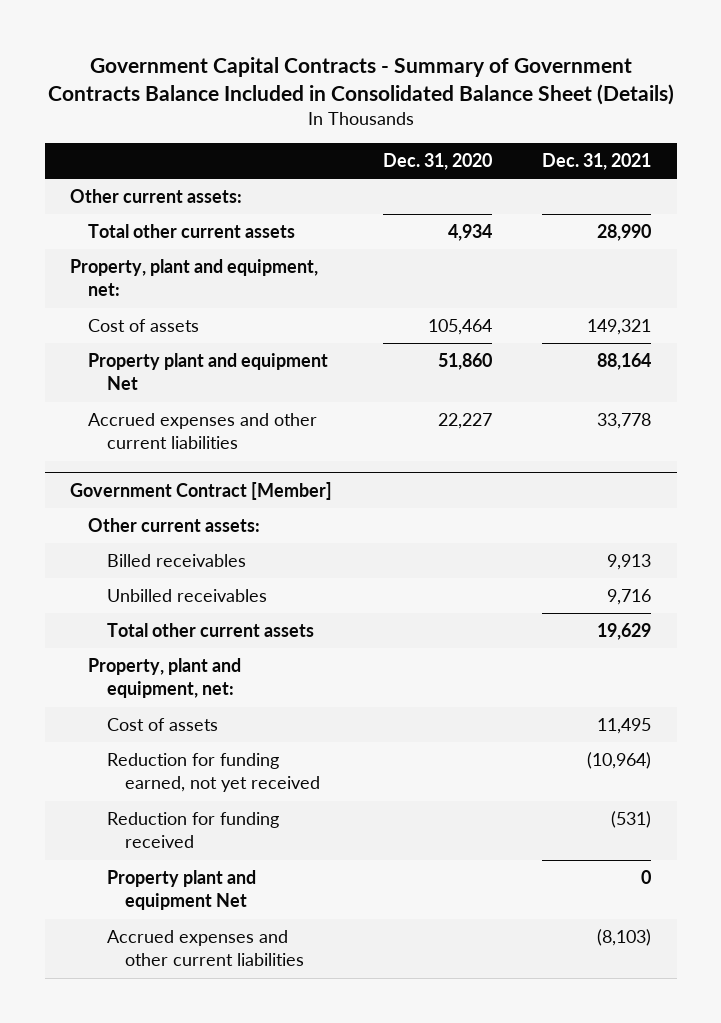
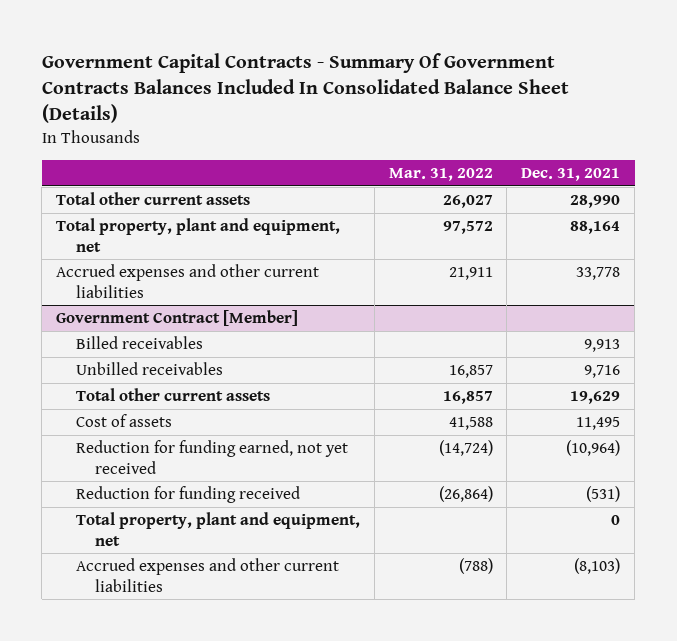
[47,56,674,105] Government Capital Contracts - Summary of Government Contracts Balance Included in Consolidated Balance Sheet (Details) -> [41,52,569,124] Government Capital Contracts - Summary Of Government Contracts Balances Included In Consolidated Balance Sheet (Details)
[382,153,492,171] Dec. 31, 2020 -> none
none -> [388,168,493,182] Mar. 31, 2022
[70,189,243,204] Other current assets: -> none
[70,259,319,297] Property, plant and equipment, net: -> none
[88,319,200,333] Cost of assets -> none
[88,353,329,391] Property plant and equipment Net -> [56,218,341,252] Total property, plant and equipment, net
[88,518,261,533] Other current assets: -> none
[88,658,242,699] Property, plant and equipment, net: -> none
[106,870,256,911] Property plant and equipment Net -> [75,512,360,546] Total property, plant and equipment, net

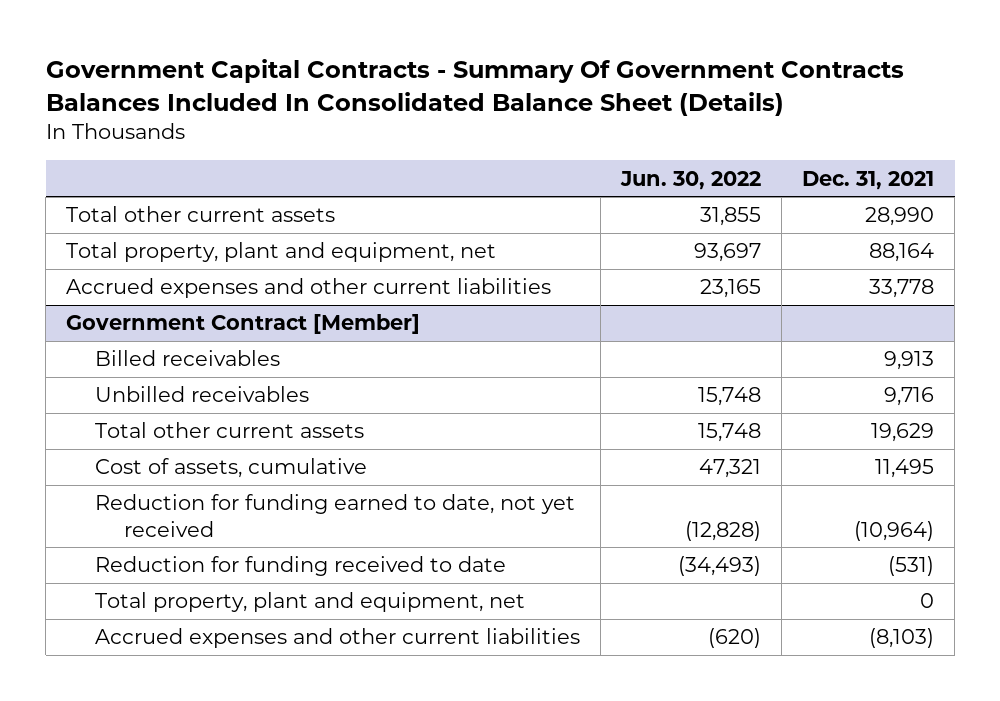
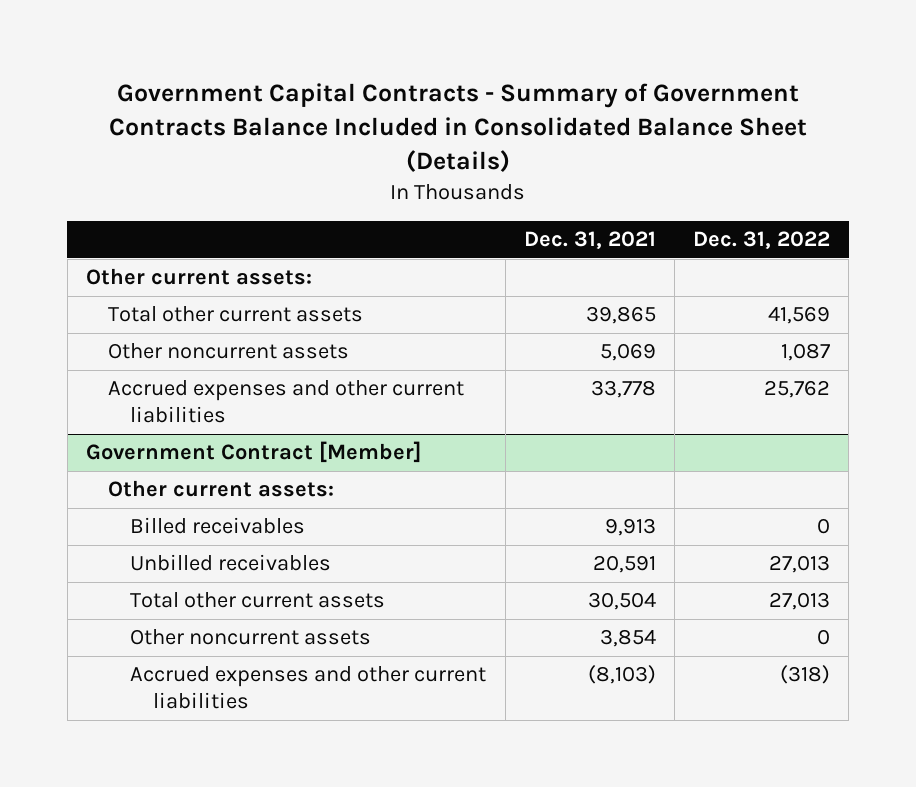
[45,59,904,116] Government Capital Contracts - Summary Of Government Contracts Balances Included In Consolidated Balance Sheet (Details) -> [108,83,807,173] Government Capital Contracts - Summary of Government Contracts Balance Included in Consolidated Balance Sheet (Details)
[619,170,761,190] Jun. 30, 2022 -> none
none -> [693,230,831,249] Dec. 31, 2022
[66,242,497,263] Total property, plant and equipment, net -> none
none -> [85,268,312,286] Other current assets:
[865,207,935,227] 28,990 -> [585,306,656,325] 39,865
none -> [108,343,350,360] Other noncurrent assets
none -> [108,480,335,498] Other current assets:
[94,458,367,479] Cost of assets, cumulative -> none
[94,494,575,537] Reduction for funding earned to date, not yet received -> none
[94,556,506,577] Reduction for funding received to date -> none
[94,592,525,613] Total property, plant and equipment, net -> none
[884,387,935,407] 9,716 -> [592,555,656,574] 20,591
[871,423,935,443] 19,629 -> [587,592,656,611] 30,504
none -> [130,629,372,646] Other noncurrent assets

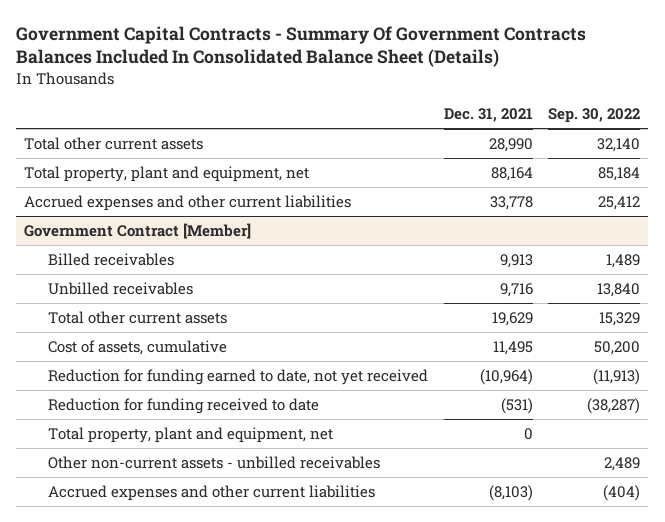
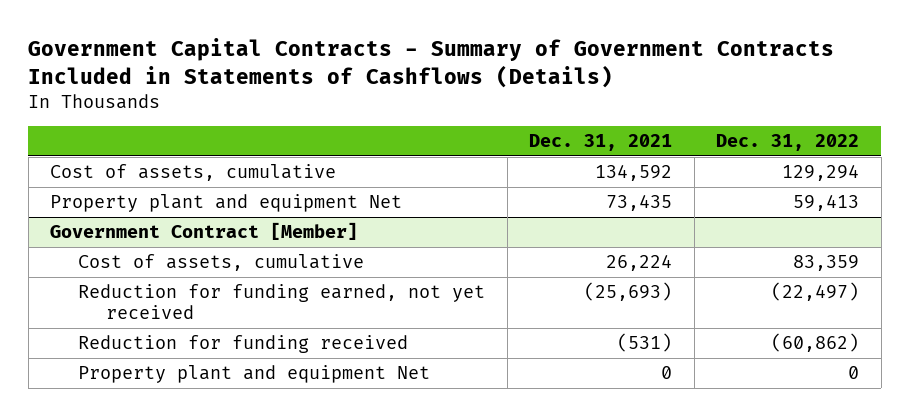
[16,25,587,68] Government Capital Contracts - Summary Of Government Contracts Balances Included In Consolidated Balance Sheet (Details) -> [28,38,835,88] Government Capital Contracts - Summary of Government Contracts Included in Statements of Cashflows (Details)
[548,107,641,123] Sep. 30, 2022 -> none
none -> [716,134,860,152] Dec. 31, 2022
[24,137,204,151] Total other current assets -> none
[24,195,352,212] Accrued expenses and other current liabilities -> none
none -> [50,164,337,182] Cost of assets, cumulative
[24,166,310,183] Total property, plant and equipment, net -> [50,194,403,213] Property plant and equipment Net
[490,167,533,182] 88,164 -> [606,195,673,212] 73,435
[47,253,174,267] Billed receivables -> none
[47,282,193,296] Unbilled receivables -> none
[47,311,227,325] Total other current assets -> none
[47,456,380,470] Other non-current assets - unbilled receivables -> none
[47,485,375,502] Accrued expenses and other current liabilities -> none
[492,341,533,356] 11,495 -> [606,255,673,272] 26,224
[47,369,428,386] Reduction for funding earned to date, not yet received -> [78,284,486,320] Reduction for funding earned, not yet received
[479,369,533,386] (10,964) -> [584,282,673,302] (25,693)
[47,398,319,415] Reduction for funding received to date -> [78,335,409,354] Reduction for funding received
[47,427,333,444] Total property, plant and equipment, net -> [78,365,431,384] Property plant and equipment Net

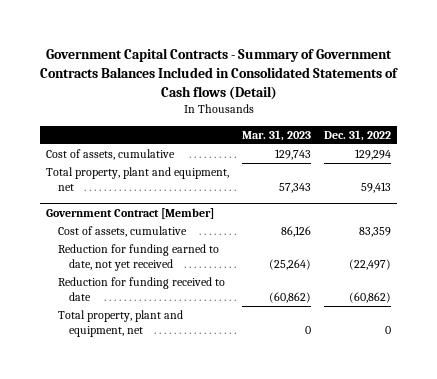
[28,38,835,88] Government Capital Contracts - Summary of Government Contracts Included in Statements of Cashflows (Details) -> [39,47,398,100] Government Capital Contracts - Summary of Government Contracts Balances Included in Consolidated Statements of Cash flows (Detail)
[529,134,673,152] Dec. 31, 2021 -> none
none -> [242,129,312,141] Mar. 31, 2023
[50,194,403,213] Property plant and equipment Net -> [46,167,230,191] Total property, plant and equipment, net
[78,284,486,320] Reduction for funding earned, not yet received -> [57,244,219,271] Reduction for funding earned to date, not yet received
[78,335,409,354] Reduction for funding received -> [57,277,225,301] Reduction for funding received to date
[78,365,431,384] Property plant and equipment Net -> [57,310,183,337] Total property, plant and equipment, net

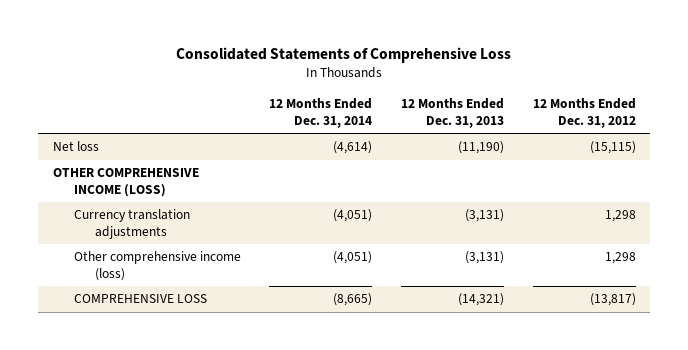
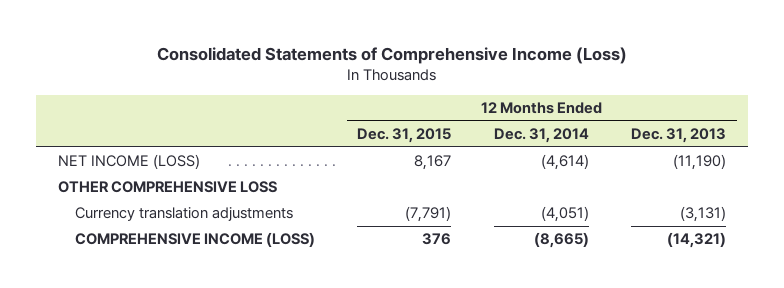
[176,47,512,64] Consolidated Statements of Comprehensive Loss -> [156,46,627,64] Consolidated Statements of Comprehensive Income (Loss)
[532,98,636,128] 12 Months Ended Dec. 31, 2012 -> none
none -> [357,128,452,144] Dec. 31, 2015
[52,141,99,152] Net loss -> [57,154,200,170] NET INCOME (LOSS)
[52,168,199,198] OTHER COMPREHENSIVE INCOME (LOSS) -> [57,181,277,194] OTHER COMPREHENSIVE LOSS
[73,251,241,282] Other comprehensive income (loss) -> none
[73,294,207,304] COMPREHENSIVE LOSS -> [74,232,315,248] COMPREHENSIVE INCOME (LOSS)

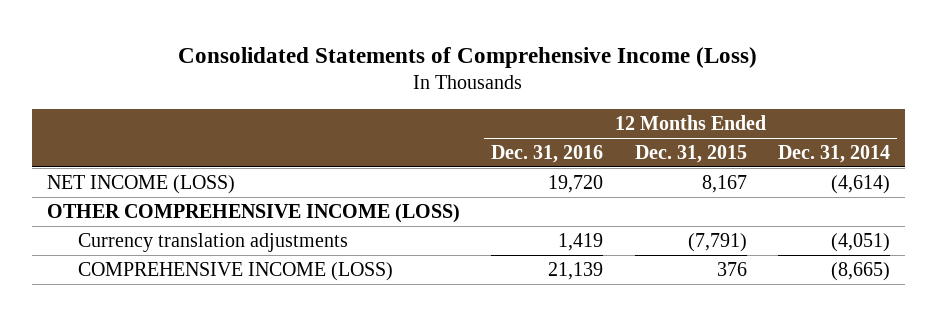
[631,128,727,144] Dec. 31, 2013 -> none
none -> [491,145,604,164] Dec. 31, 2016
[57,181,277,194] OTHER COMPREHENSIVE LOSS -> [47,203,461,223] OTHER COMPREHENSIVE INCOME (LOSS)

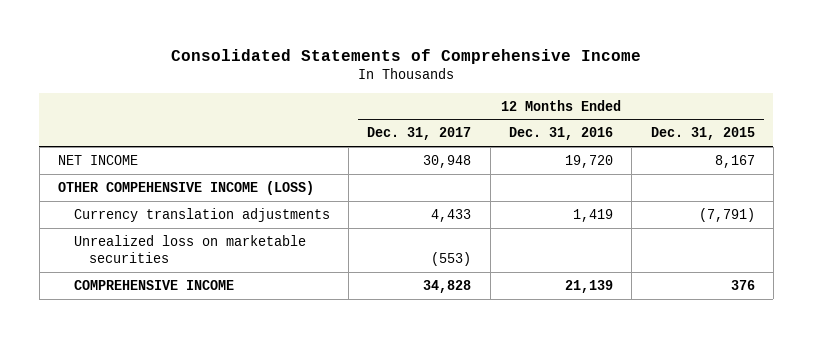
[178,46,758,68] Consolidated Statements of Comprehensive Income (Loss) -> [171,48,642,64] Consolidated Statements of Comprehensive Income
[777,145,890,164] Dec. 31, 2014 -> none
none -> [367,127,472,141] Dec. 31, 2017
[47,174,236,194] NET INCOME (LOSS) -> [58,154,139,165] NET INCOME
[47,203,461,223] OTHER COMPREHENSIVE INCOME (LOSS) -> [58,180,315,195] OTHER COMPEHENSIVE INCOME (LOSS)
none -> [73,234,306,263] Unrealized loss on marketable securities
[78,261,394,281] COMPREHENSIVE INCOME (LOSS) -> [73,279,234,290] COMPREHENSIVE INCOME

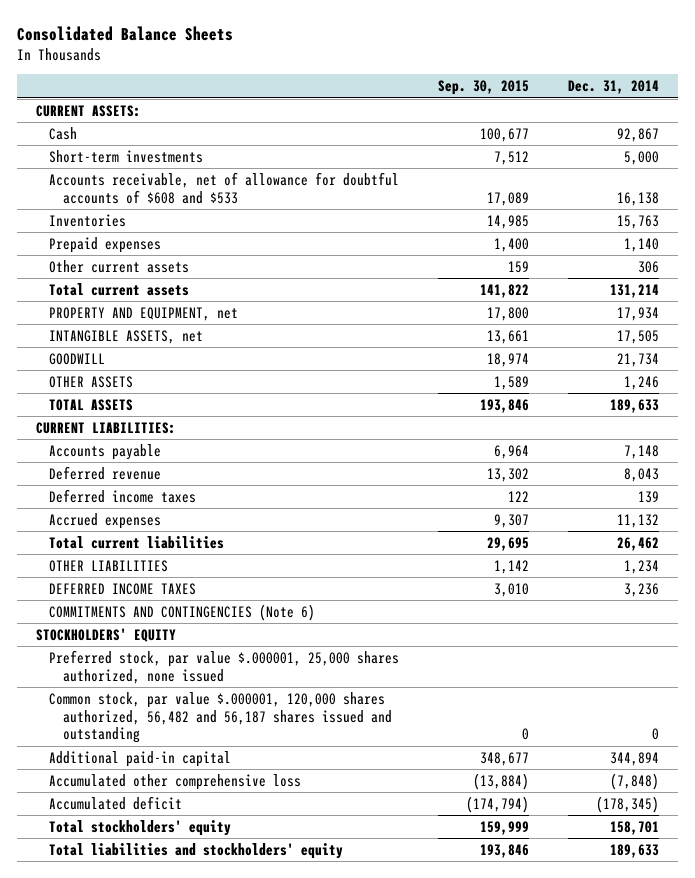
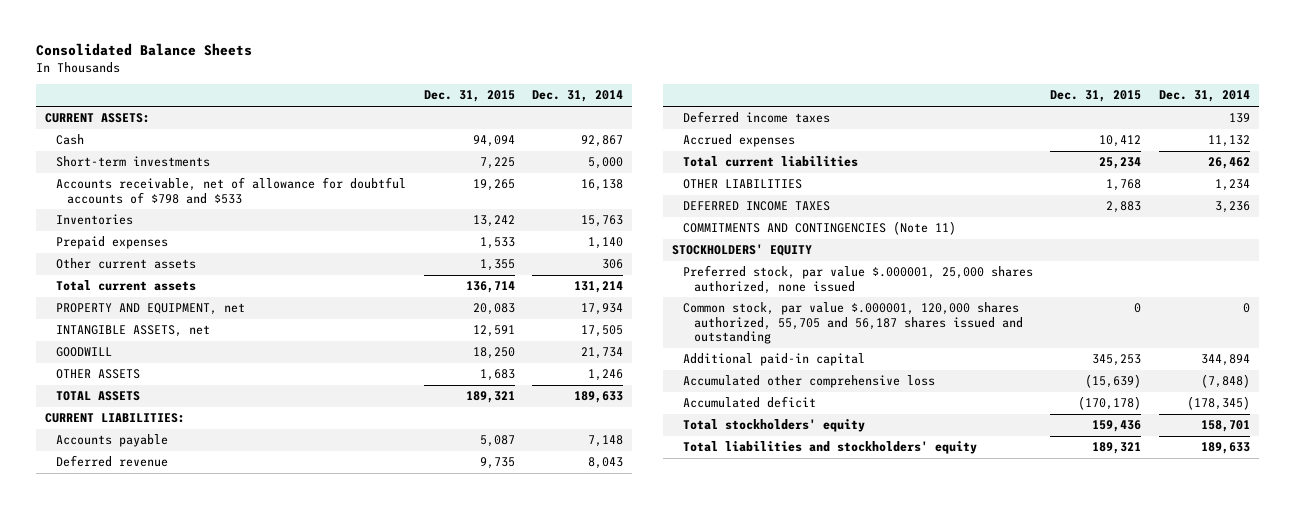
[438,80,530,96] Sep. 30, 2015 -> none
none -> [423,90,515,103] Dec. 31, 2015
[49,171,400,204] Accounts receivable, net of allowance for doubtful accounts of $608 and $533 -> [55,177,406,204] Accounts receivable, net of allowance for doubtful accounts of $798 and $533
[49,603,316,621] COMMITMENTS AND CONTINGENCIES (Note 6) -> [682,221,956,236] COMMITMENTS AND CONTINGENCIES (Note 11)
[49,691,392,744] Common stock, par value $.000001, 120,000 shares authorized, 56,482 and 56,187 shares issued and outstanding -> [682,302,1023,345] Common stock, par value $.000001, 120,000 shares authorized, 55,705 and 56,187 shares issued and outstanding

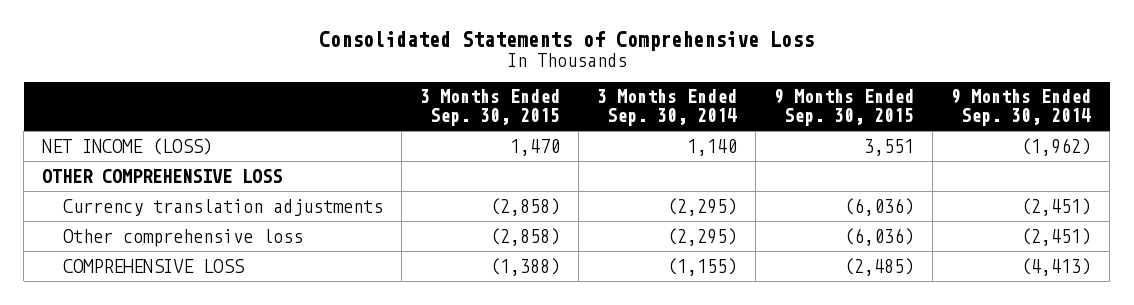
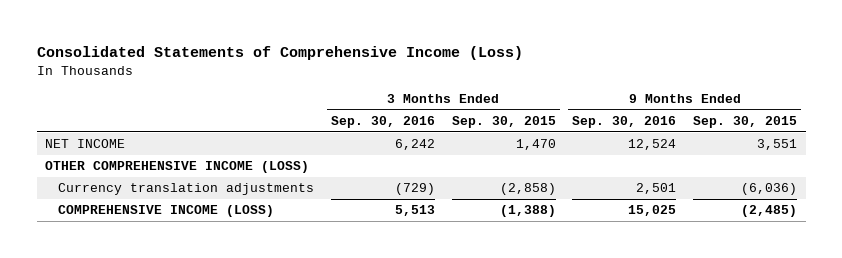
[318,30,814,51] Consolidated Statements of Comprehensive Loss -> [36,45,523,60] Consolidated Statements of Comprehensive Income (Loss)
[597,89,738,127] 3 Months Ended Sep. 30, 2014 -> none
[951,89,1092,127] 9 Months Ended Sep. 30, 2014 -> none
none -> [330,116,435,129] Sep. 30, 2016
none -> [572,116,677,129] Sep. 30, 2016
[42,137,213,155] NET INCOME (LOSS) -> [45,139,126,149] NET INCOME
[42,168,283,183] OTHER COMPREHENSIVE LOSS -> [45,161,310,174] OTHER COMPREHENSIVE INCOME (LOSS)
[63,228,304,247] Other comprehensive loss -> none
[63,258,246,273] COMPREHENSIVE LOSS -> [57,205,274,218] COMPREHENSIVE INCOME (LOSS)

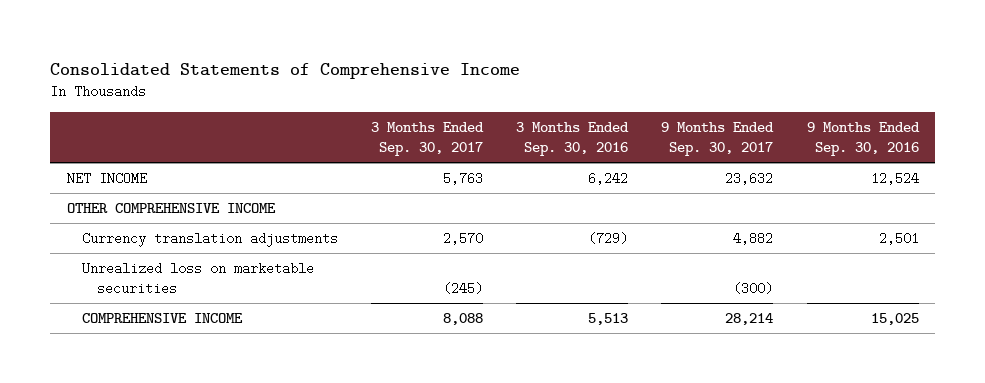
[36,45,523,60] Consolidated Statements of Comprehensive Income (Loss) -> [50,62,521,79] Consolidated Statements of Comprehensive Income
[451,116,556,129] Sep. 30, 2015 -> none
[693,116,798,129] Sep. 30, 2015 -> none
none -> [370,122,484,157] 3 Months Ended Sep. 30, 2017
none -> [661,122,775,157] 9 Months Ended Sep. 30, 2017
[45,161,310,174] OTHER COMPREHENSIVE INCOME (LOSS) -> [66,202,276,213] OTHER COMPREHENSIVE INCOME
none -> [81,261,314,295] Unrealized loss on marketable securities
[57,205,274,218] COMPREHENSIVE INCOME (LOSS) -> [81,312,243,323] COMPREHENSIVE INCOME

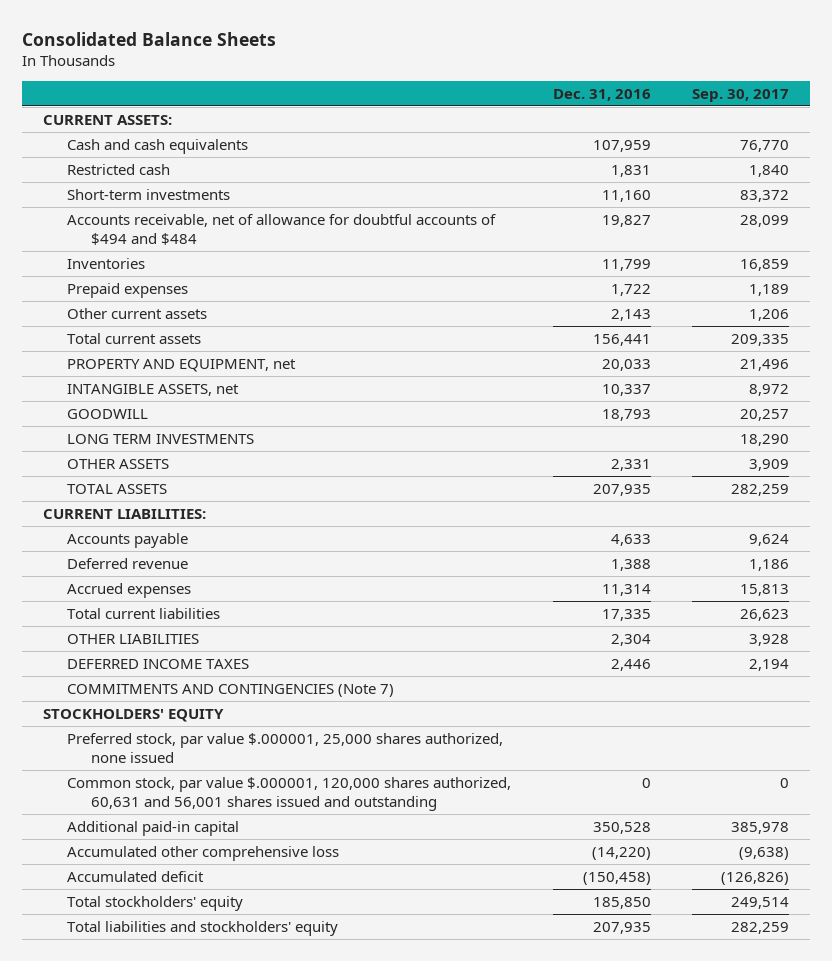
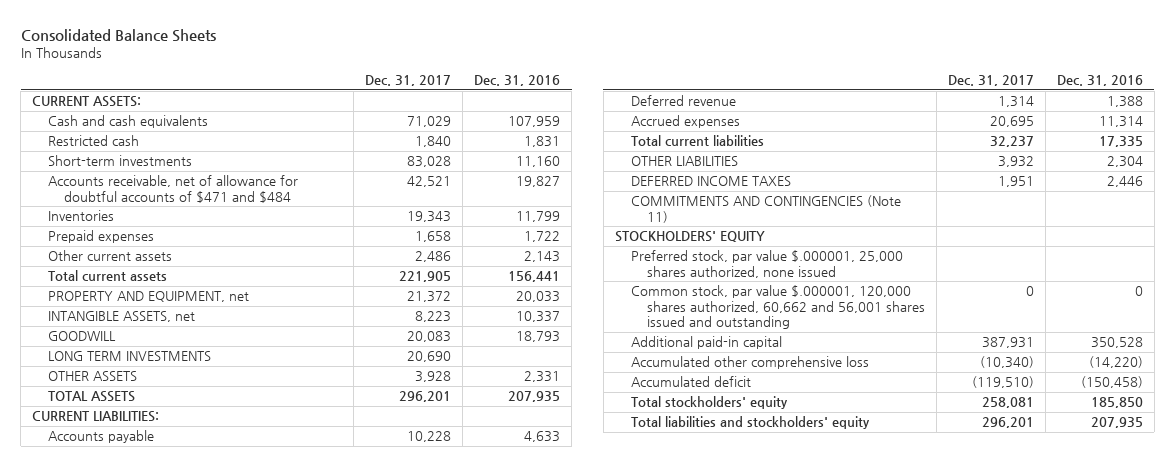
[692,88,790,102] Sep. 30, 2017 -> none
none -> [365,75,452,87] Dec. 31, 2017
[67,213,497,246] Accounts receivable, net of allowance for doubtful accounts of $494 and $484 -> [48,175,299,203] Accounts receivable, net of allowance for doubtful accounts of $471 and $484
[67,683,395,697] COMMITMENTS AND CONTINGENCIES (Note 7) -> [630,195,901,223] COMMITMENTS AND CONTINGENCIES (Note 11)
[67,776,512,812] Common stock, par value $.000001, 120,000 shares authorized, 60,631 and 56,001 shares issued and outstanding -> [630,285,925,330] Common stock, par value $.000001, 120,000 shares authorized, 60,662 and 56,001 shares issued and outstanding

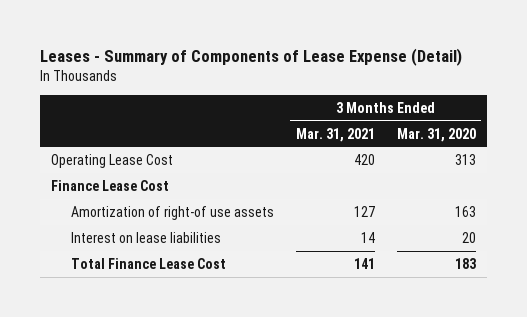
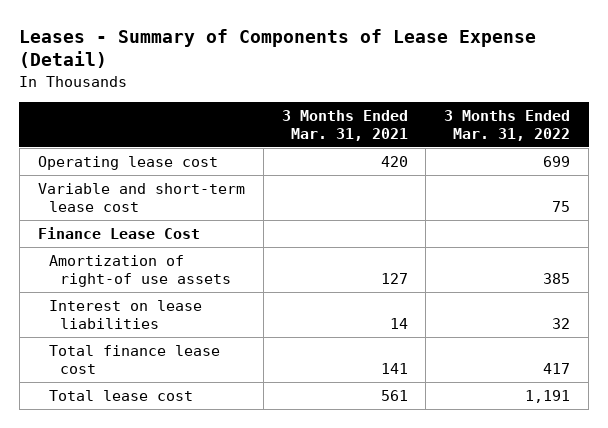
[396,127,476,142] Mar. 31, 2020 -> none
none -> [444,109,571,141] 3 Months Ended Mar. 31, 2022
[50,153,173,168] Operating Lease Cost -> [37,155,218,170] Operating lease cost
none -> [37,182,245,213] Variable and short-term lease cost
[70,257,226,269] Total Finance Lease Cost -> [48,344,220,375] Total finance lease cost
none -> [48,389,193,401] Total lease cost

